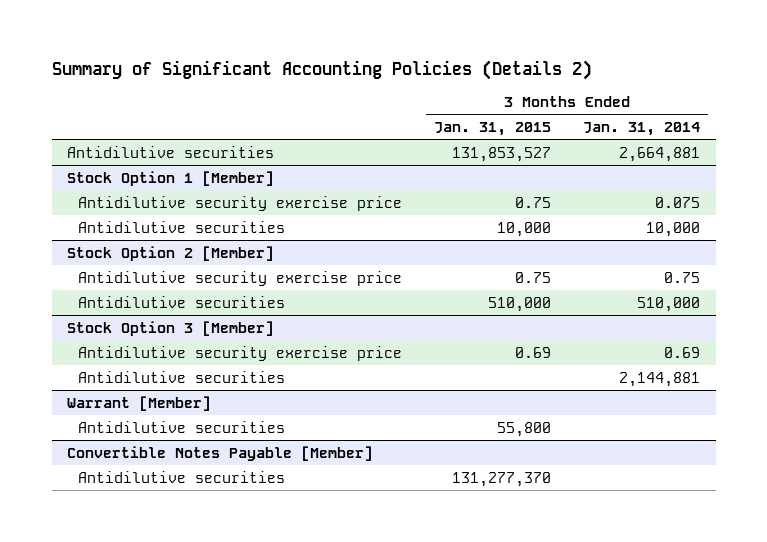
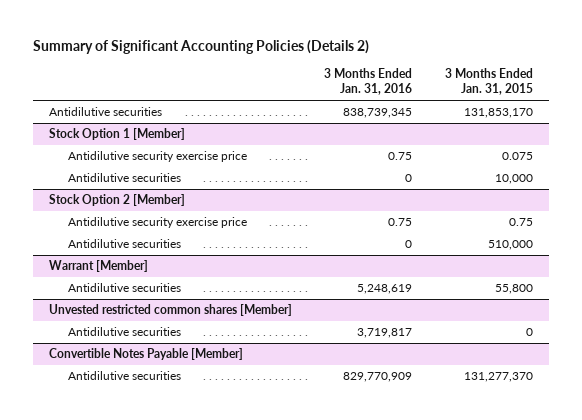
[583,121,701,136] Jan. 31, 2014 -> none
none -> [324,68,413,96] 3 Months Ended Jan. 31, 2016
[452,146,552,162] 131,853,527 -> [463,108,533,119] 131,853,170
[515,196,552,208] 0.75 -> [501,152,533,161] 0.075
[67,320,275,336] Stock Option 3 [Member] -> none
[78,345,403,361] Antidilutive security exercise price -> none
[78,370,286,383] Antidilutive securities -> none
none -> [48,304,292,317] Unvested restricted common shares [Member]
none -> [67,327,181,337] Antidilutive securities

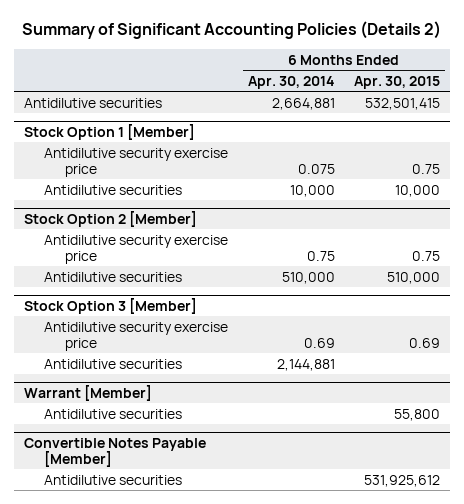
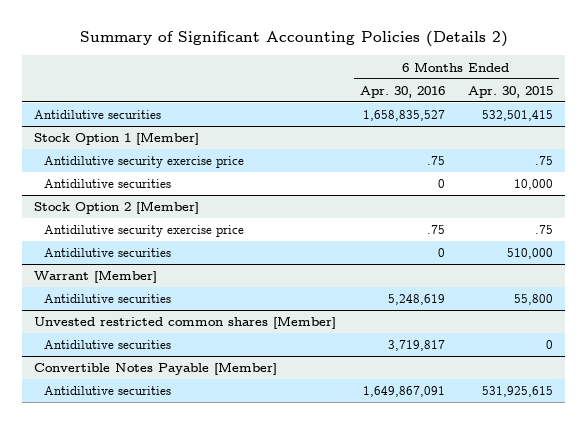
[247,75,335,89] Apr. 30, 2014 -> none
none -> [359,85,445,98] Apr. 30, 2016
[412,163,441,174] 0.75 -> [535,156,554,166] .75
[412,250,441,261] 0.75 -> [535,225,554,235] .75
[23,297,197,314] Stock Option 3 [Member] -> none
[44,321,229,351] Antidilutive security exercise price -> none
[44,358,183,369] Antidilutive securities -> none
none -> [33,316,336,330] Unvested restricted common shares [Member]
none -> [44,340,172,350] Antidilutive securities
[364,474,441,487] 531,925,612 -> [482,386,554,398] 531,925,615

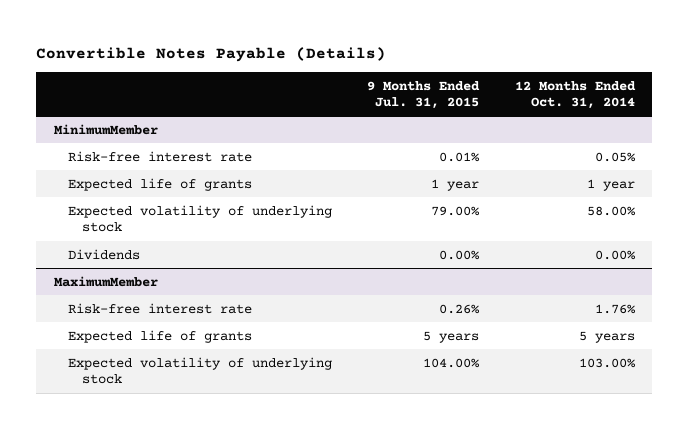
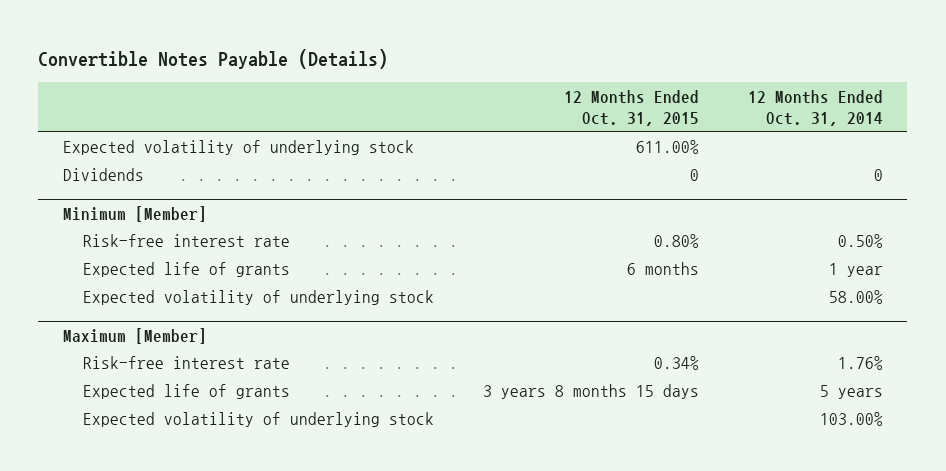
[367,80,481,109] 9 Months Ended Jul. 31, 2015 -> none
none -> [563,89,699,127] 12 Months Ended Oct. 31, 2015
none -> [62,140,414,156] Expected volatility of underlying stock
none -> [62,168,144,182] Dividends
[53,123,158,135] MinimumMember -> [62,206,207,223] Minimum [Member]
[594,151,636,162] 0.05% -> [837,234,883,249] 0.50%
[68,248,141,260] Dividends -> none
[53,275,158,287] MaximumMember -> [62,328,207,345] Maximum [Member]

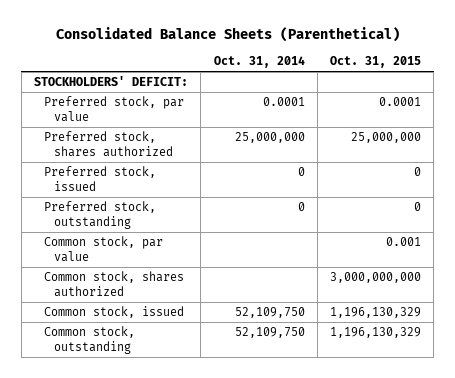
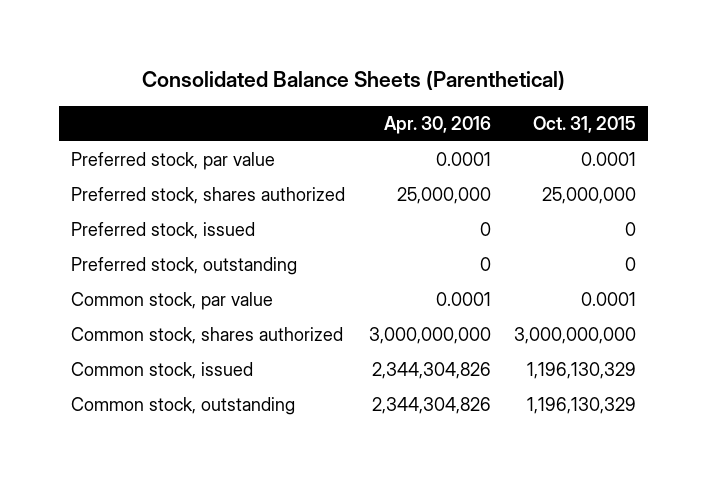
[213,56,305,69] Oct. 31, 2014 -> none
none -> [383,115,491,134] Apr. 30, 2016
[33,76,188,87] STOCKHOLDERS' DEFICIT: -> none
[386,237,422,247] 0.001 -> [581,292,637,307] 0.0001

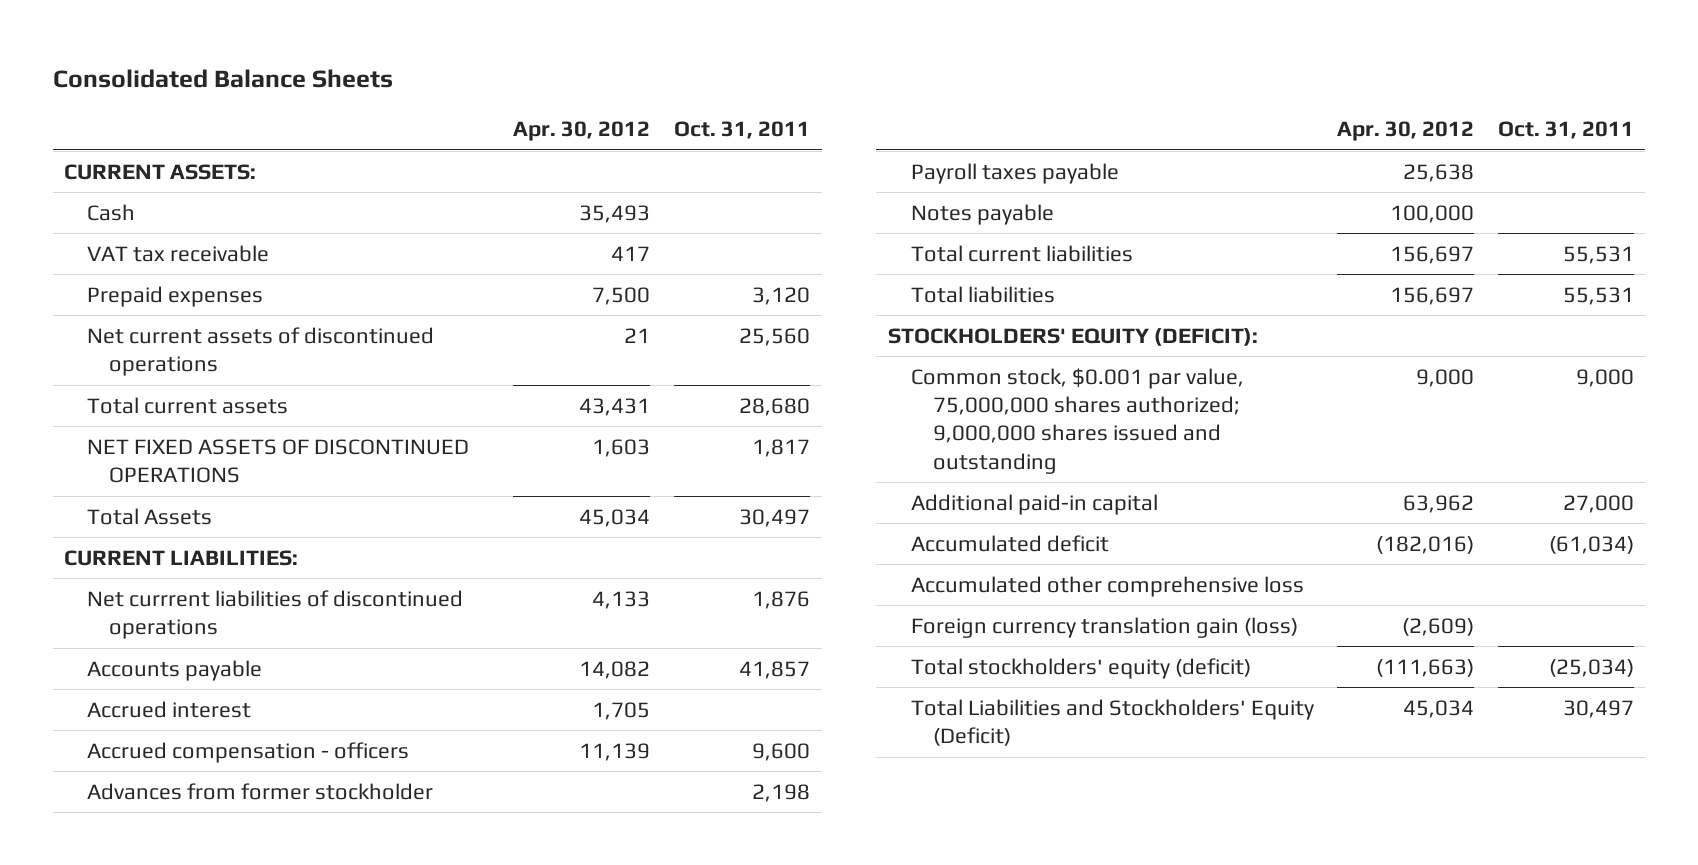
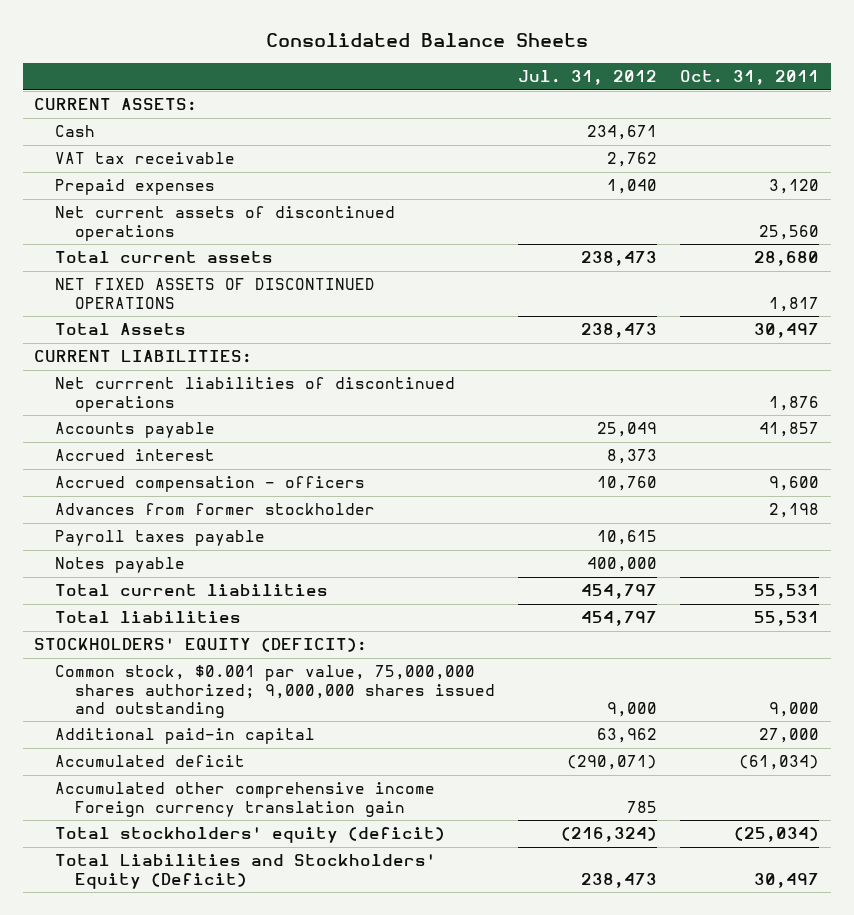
[513,121,651,142] Apr. 30, 2012 -> none
none -> [518,70,658,86] Jul. 31, 2012
[910,575,1304,597] Accumulated other comprehensive loss -> none
[910,616,1298,638] Foreign currency translation gain (loss) -> [54,782,435,817] Accumulated other comprehensive income Foreign currency translation gain

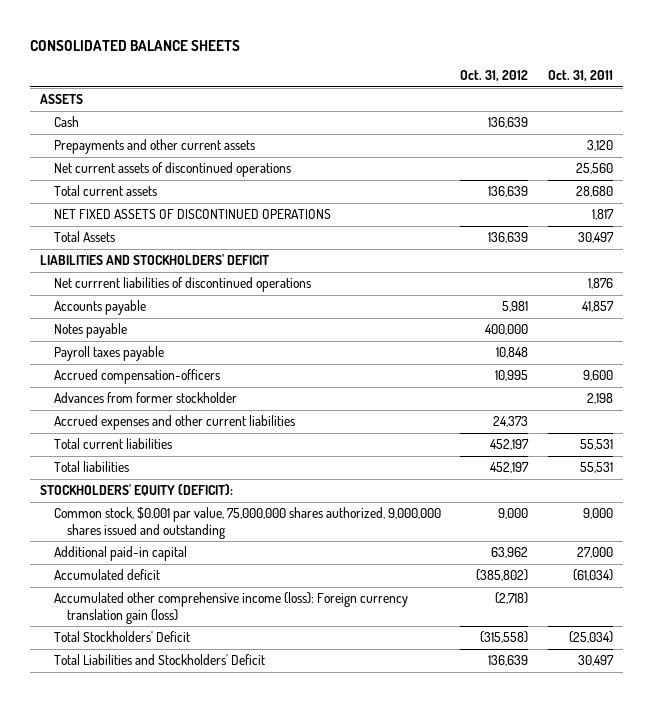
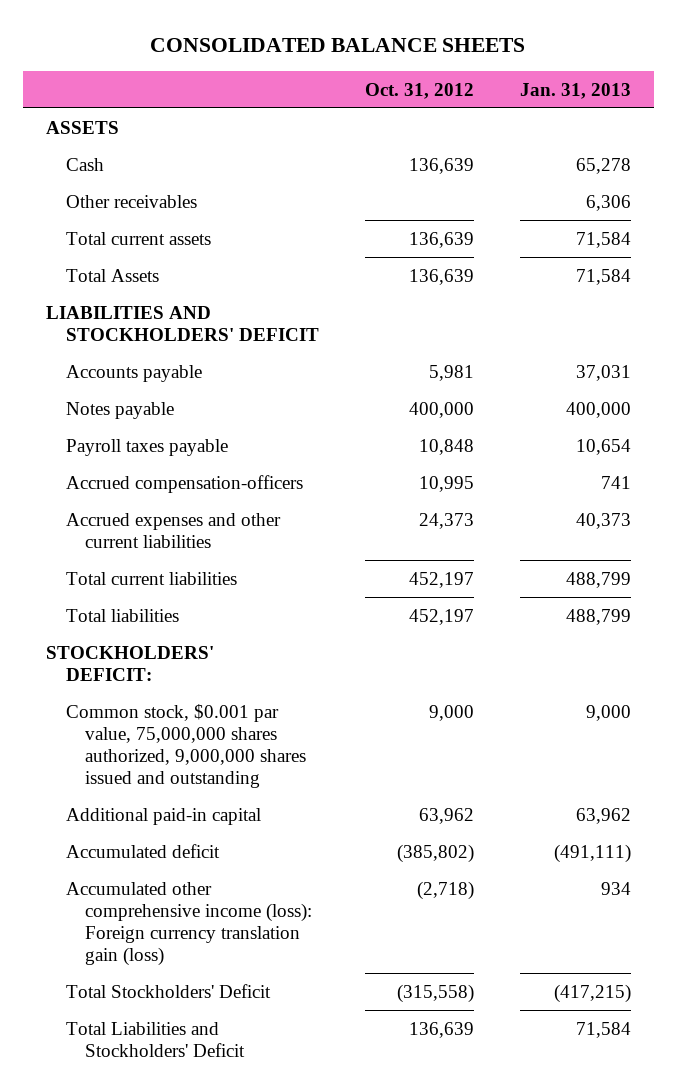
[547,70,613,83] Oct. 31, 2011 -> none
none -> [519,82,631,99] Jan. 31, 2013
[53,139,255,155] Prepayments and other current assets -> none
[53,162,291,178] Net current assets of discontinued operations -> none
none -> [65,194,197,208] Other receivables
[53,209,331,220] NET FIXED ASSETS OF DISCONTINUED OPERATIONS -> none
[53,277,311,293] Net currrent liabilities of discontinued operations -> none
[53,392,237,404] Advances from former stockholder -> none
[40,484,234,497] STOCKHOLDERS' EQUITY (DEFICIT): -> [45,645,214,681] STOCKHOLDERS' DEFICIT:

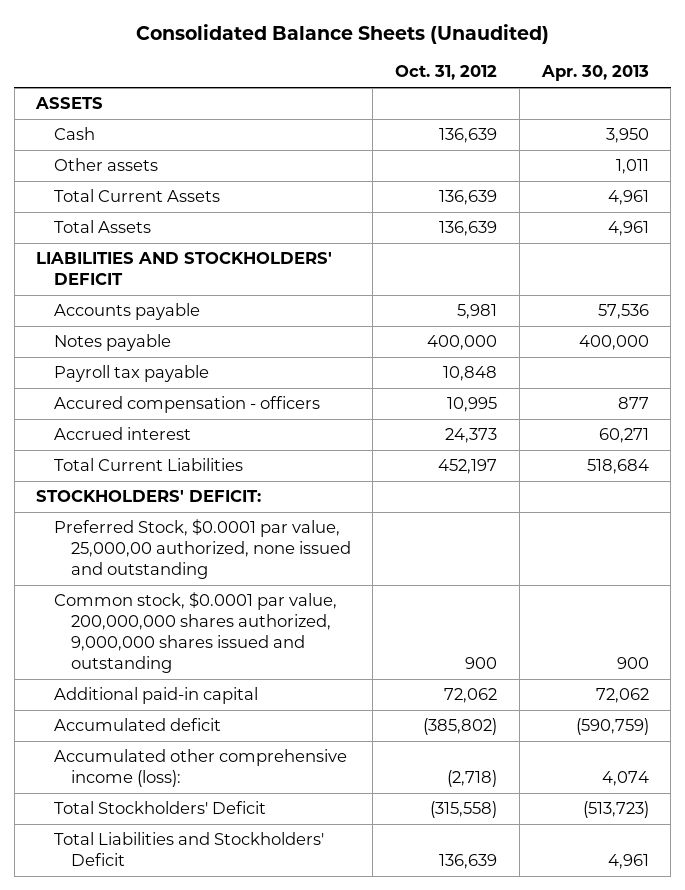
[150,38,526,53] CONSOLIDATED BALANCE SHEETS -> [135,23,549,44] Consolidated Balance Sheets (Unaudited)
[519,82,631,99] Jan. 31, 2013 -> none
none -> [540,65,649,82] Apr. 30, 2013
[65,194,197,208] Other receivables -> none
none -> [53,158,158,172] Other assets
[65,231,211,245] Total current assets -> [53,189,220,203] Total Current Assets
[65,608,179,622] Total liabilities -> none
[65,438,228,456] Payroll taxes payable -> [53,365,209,383] Payroll tax payable
[65,474,303,493] Accrued compensation-officers -> [53,396,320,414] Accured compensation - officers
[65,512,281,548] Accrued expenses and other current liabilities -> [53,427,191,441] Accrued interest
[65,571,237,585] Total current liabilities -> [53,458,243,472] Total Current Liabilities
none -> [53,519,351,579] Preferred Stock, $0.0001 par value, 25,000,00 authorized, none issued and outstanding
[65,703,307,788] Common stock, $0.001 par value, 75,000,000 shares authorized, 9,000,000 shares issued and outstanding -> [53,592,337,673] Common stock, $0.0001 par value, 200,000,000 shares authorized, 9,000,000 shares issued and outstanding
[428,704,474,721] 9,000 -> [465,656,498,669] 900
[418,807,474,824] 63,962 -> [444,688,498,704] 72,062
[65,881,313,966] Accumulated other comprehensive income (loss): Foreign currency translation gain (loss) -> [53,749,347,788] Accumulated other comprehensive income (loss):

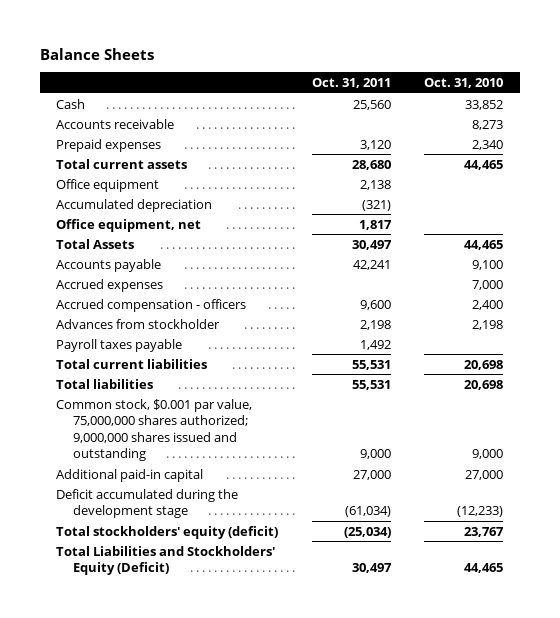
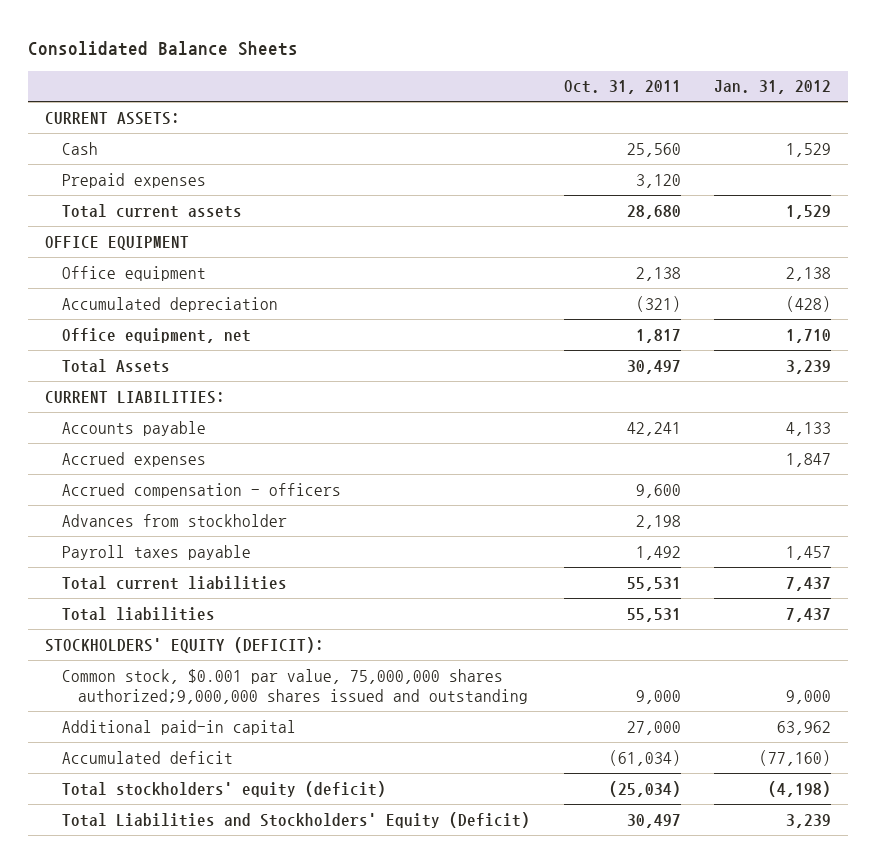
[39,47,154,60] Balance Sheets -> [28,41,299,57] Consolidated Balance Sheets
[424,78,504,89] Oct. 31, 2010 -> none
none -> [714,80,832,95] Jan. 31, 2012
none -> [45,111,181,125] CURRENT ASSETS:
[56,118,175,129] Accounts receivable -> none
none -> [45,235,190,250] OFFICE EQUIPMENT
none -> [45,390,226,404] CURRENT LIABILITIES:
none -> [45,636,325,653] STOCKHOLDERS' EQUITY (DEFICIT):
[56,398,253,461] Common stock, $0.001 par value, 75,000,000 shares authorized; 9,000,000 shares issued and outstanding -> [61,668,529,705] Common stock, $0.001 par value, 75,000,000 shares authorized;9,000,000 shares issued and outstanding
[56,488,239,519] Deficit accumulated during the development stage -> [61,750,233,764] Accumulated deficit

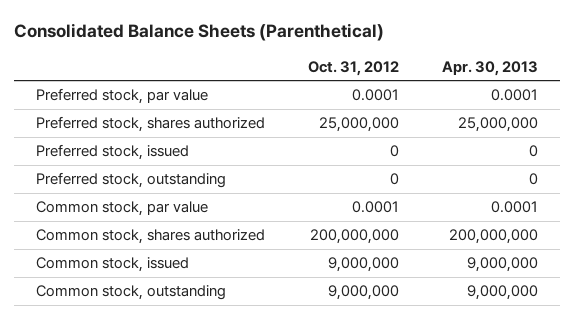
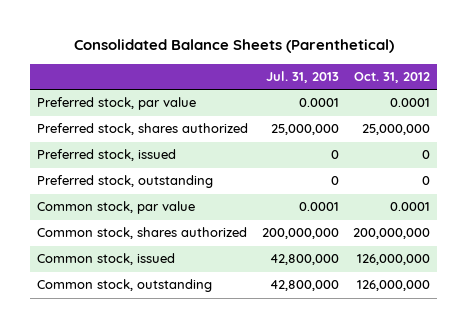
[442,60,539,76] Apr. 30, 2013 -> none
none -> [266,71,340,84] Jul. 31, 2013
[327,257,399,273] 9,000,000 -> [357,254,431,266] 126,000,000
[327,285,399,301] 9,000,000 -> [357,280,431,292] 126,000,000

